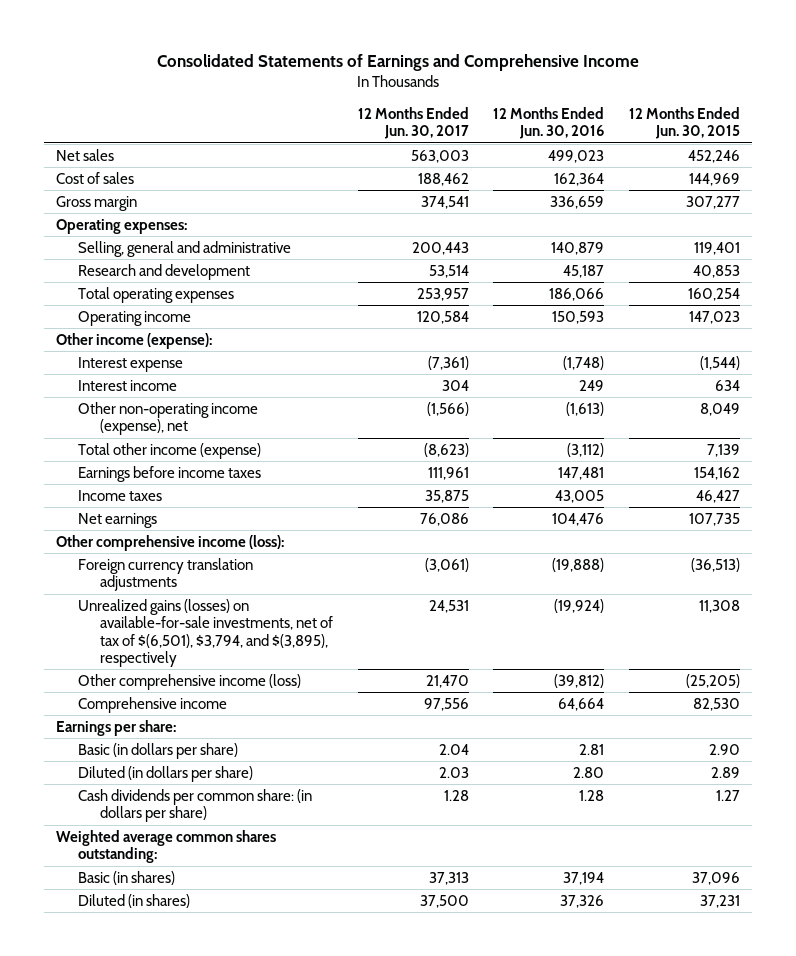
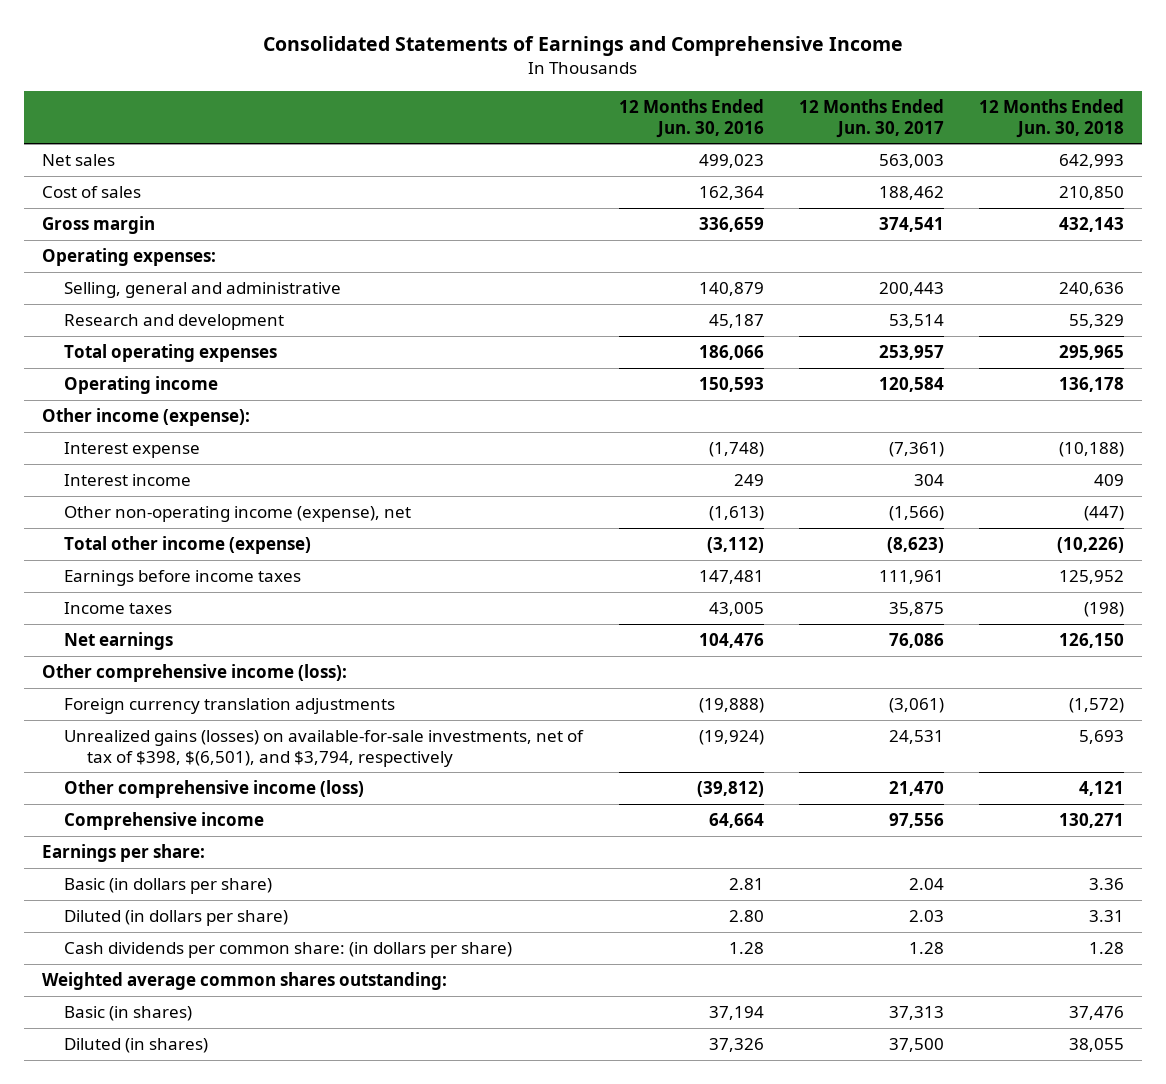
[628,106,740,140] 12 Months Ended Jun. 30, 2015 -> none
none -> [979,98,1125,138] 12 Months Ended Jun. 30, 2018
[78,598,334,667] Unrealized gains (losses) on available-for-sale investments, net of tax of $(6,501), $3,794, and $(3,895), respectively -> [64,730,585,767] Unrealized gains (losses) on available-for-sale investments, net of tax of $398, $(6,501), and $3,794, respectively

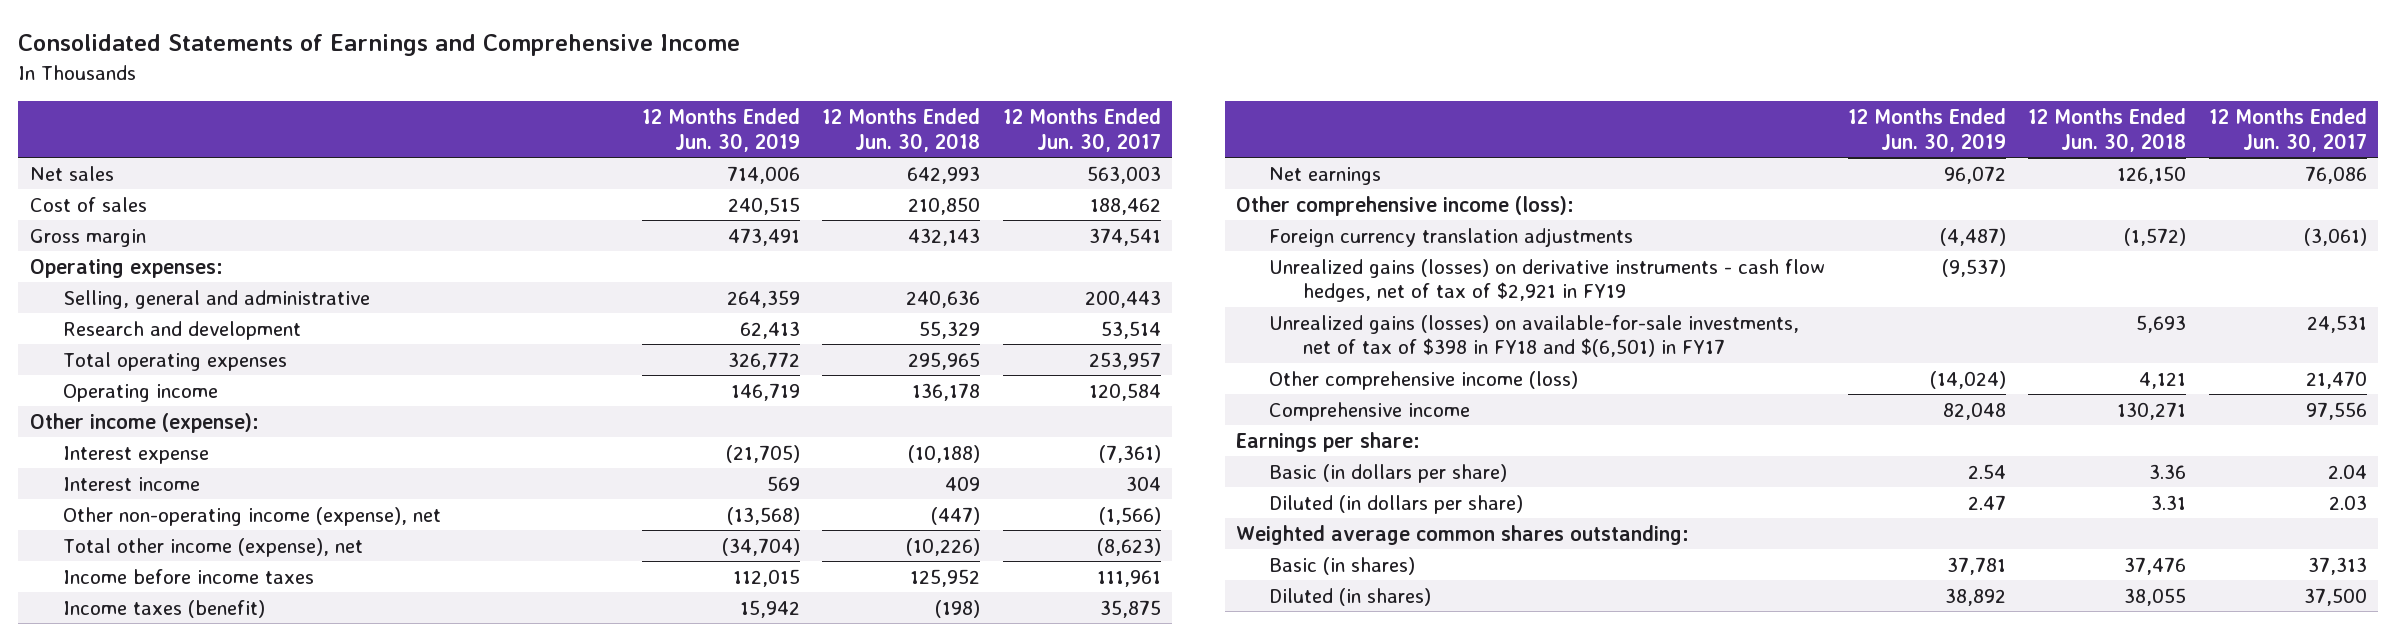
[618,98,764,138] 12 Months Ended Jun. 30, 2016 -> none
none -> [641,108,800,152] 12 Months Ended Jun. 30, 2019
[64,536,312,555] Total other income (expense) -> [63,537,364,557] Total other income (expense), net
[64,570,302,587] Earnings before income taxes -> [63,568,315,584] Income before income taxes
[64,602,173,615] Income taxes -> [63,599,266,618] Income taxes (benefit)
none -> [1269,258,1826,303] Unrealized gains (losses) on derivative instruments - cash flow hedges, net of tax of $2,921 in FY19
[64,730,585,767] Unrealized gains (losses) on available-for-sale investments, net of tax of $398, $(6,501), and $3,794, respectively -> [1269,314,1800,358] Unrealized gains (losses) on available-for-sale investments, net of tax of $398 in FY18 and $(6,501) in FY17
[64,942,513,959] Cash dividends per common share: (in dollars per share) -> none

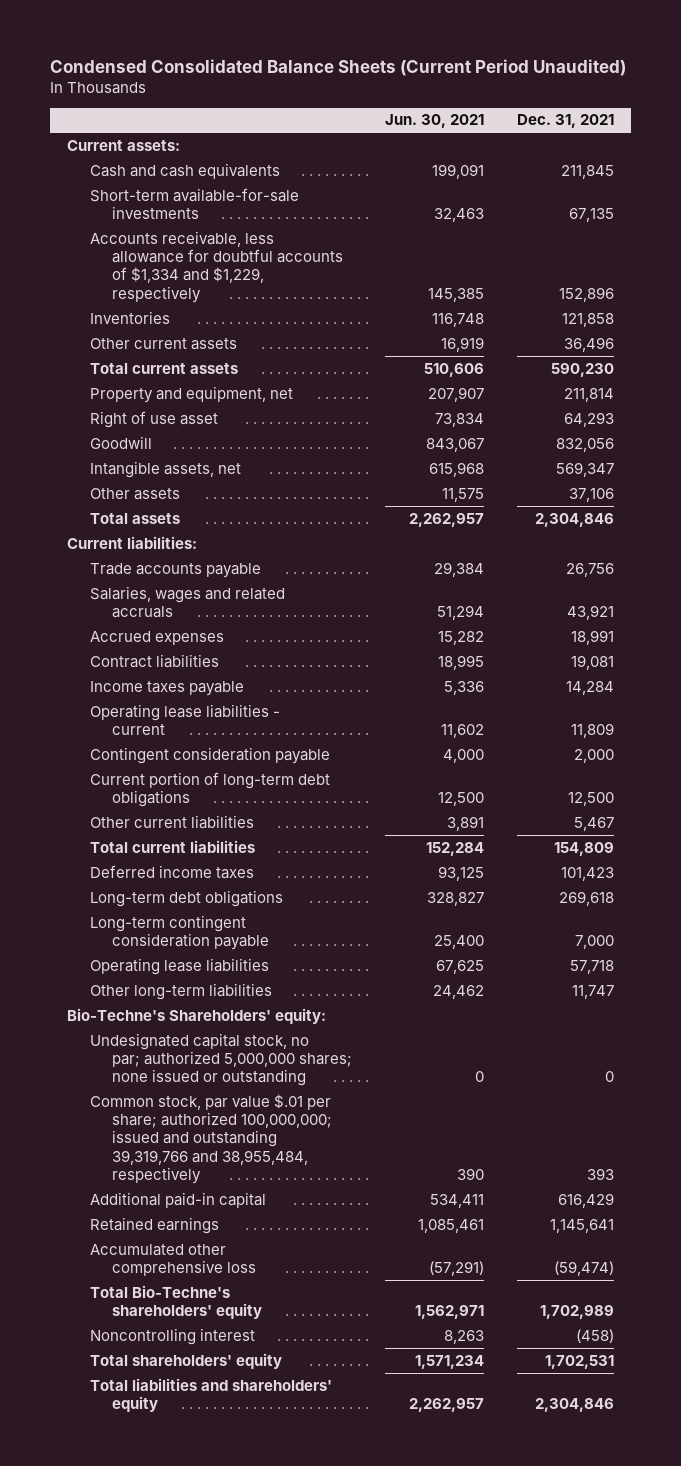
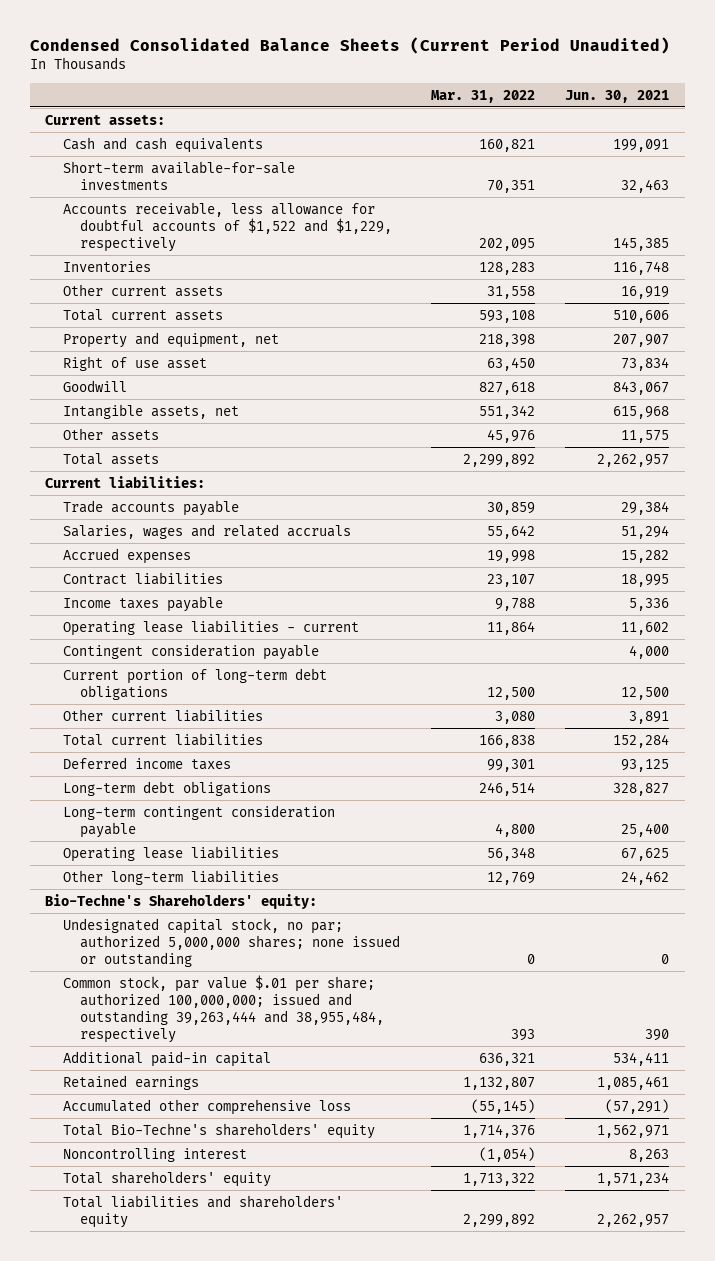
[517,114,615,129] Dec. 31, 2021 -> none
none -> [430,89,535,103] Mar. 31, 2022
[89,230,344,303] Accounts receivable, less allowance for doubtful accounts of $1,334 and $1,229, respectively -> [62,201,392,253] Accounts receivable, less allowance for doubtful accounts of $1,522 and $1,229, respectively
[89,1093,333,1184] Common stock, par value $.01 per share; authorized 100,000,000; issued and outstanding 39,319,766 and 38,955,484, respectively -> [62,974,384,1044] Common stock, par value $.01 per share; authorized 100,000,000; issued and outstanding 39,263,444 and 38,955,484, respectively

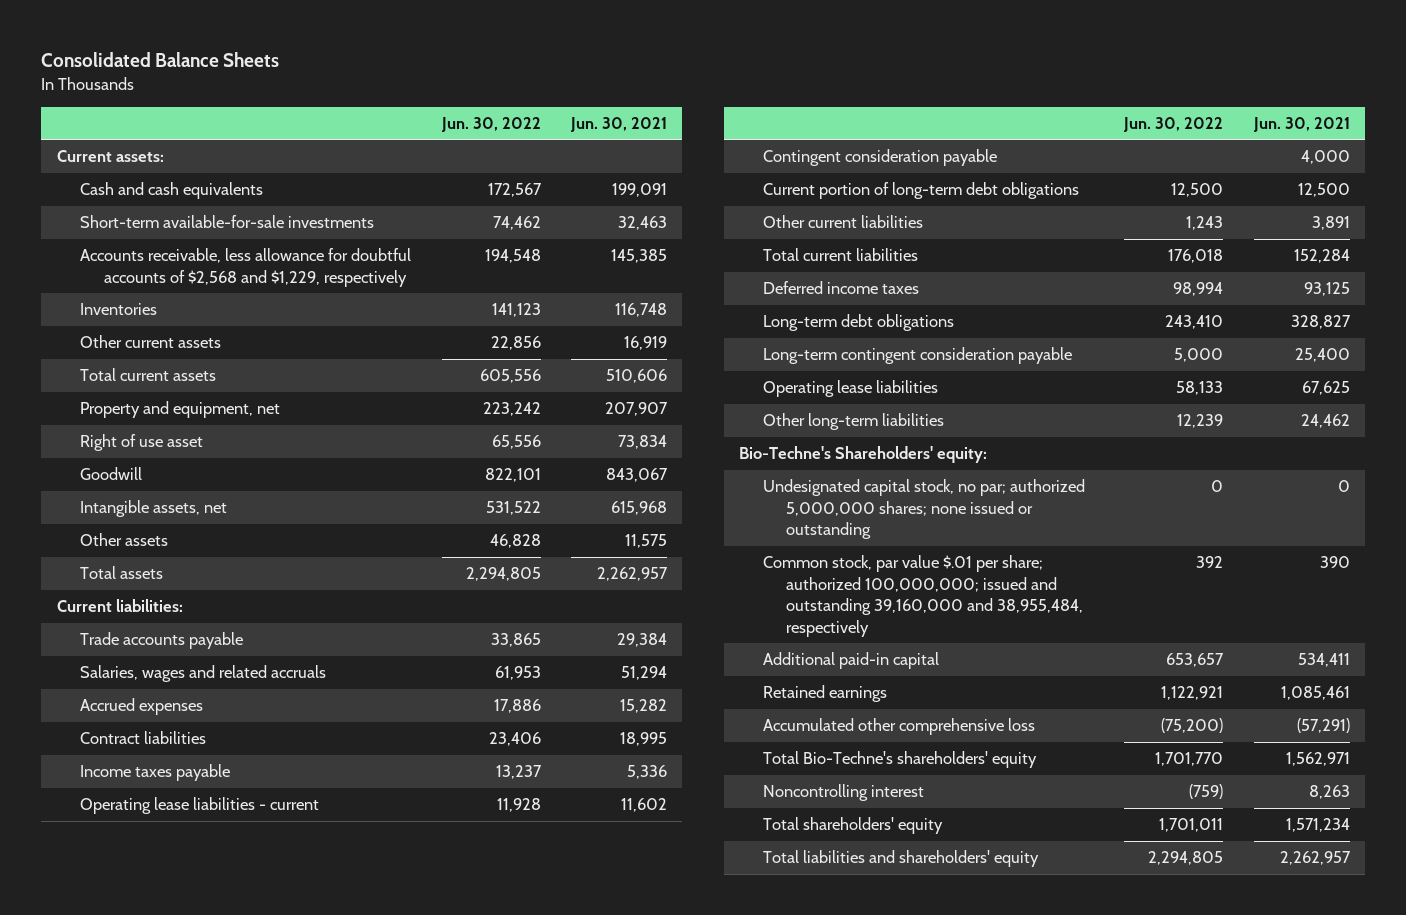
[29,37,670,55] Condensed Consolidated Balance Sheets (Current Period Unaudited) -> [41,52,280,68] Consolidated Balance Sheets
[430,89,535,103] Mar. 31, 2022 -> none
none -> [440,116,541,132] Jun. 30, 2022
[62,201,392,253] Accounts receivable, less allowance for doubtful accounts of $1,522 and $1,229, respectively -> [80,248,412,287] Accounts receivable, less allowance for doubtful accounts of $2,568 and $1,229, respectively
[62,974,384,1044] Common stock, par value $.01 per share; authorized 100,000,000; issued and outstanding 39,263,444 and 38,955,484, respectively -> [762,555,1084,637] Common stock, par value $.01 per share; authorized 100,000,000; issued and outstanding 39,160,000 and 38,955,484, respectively

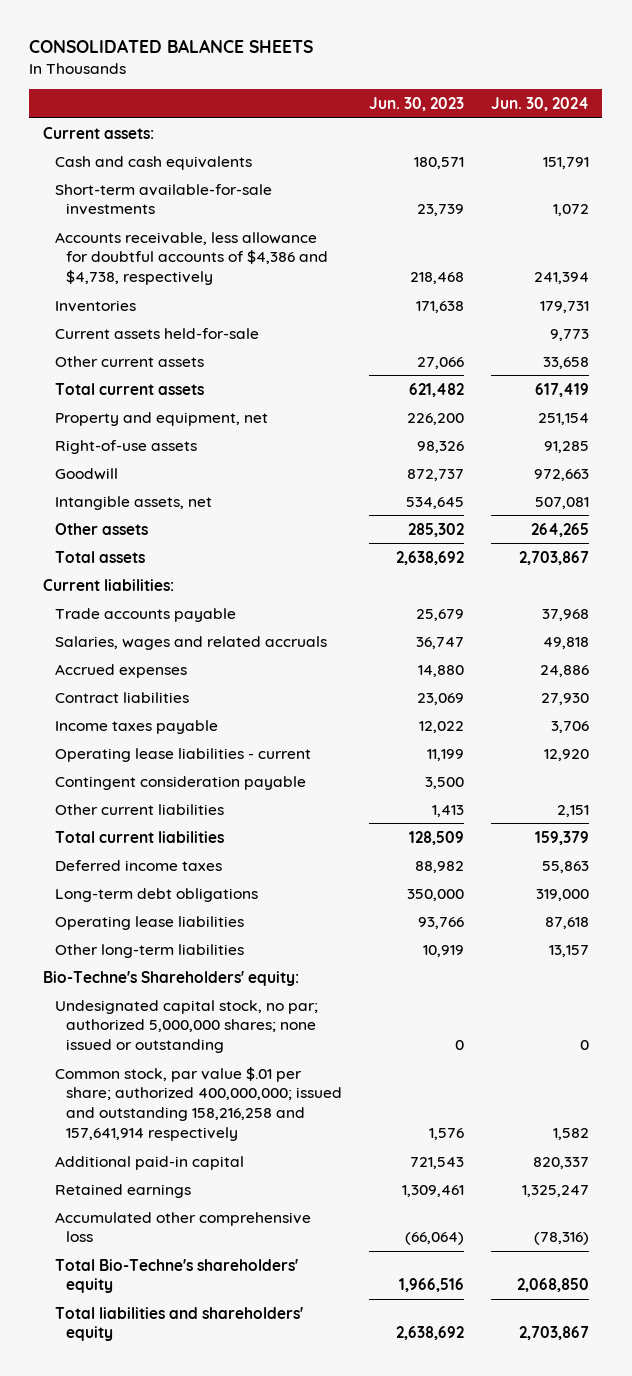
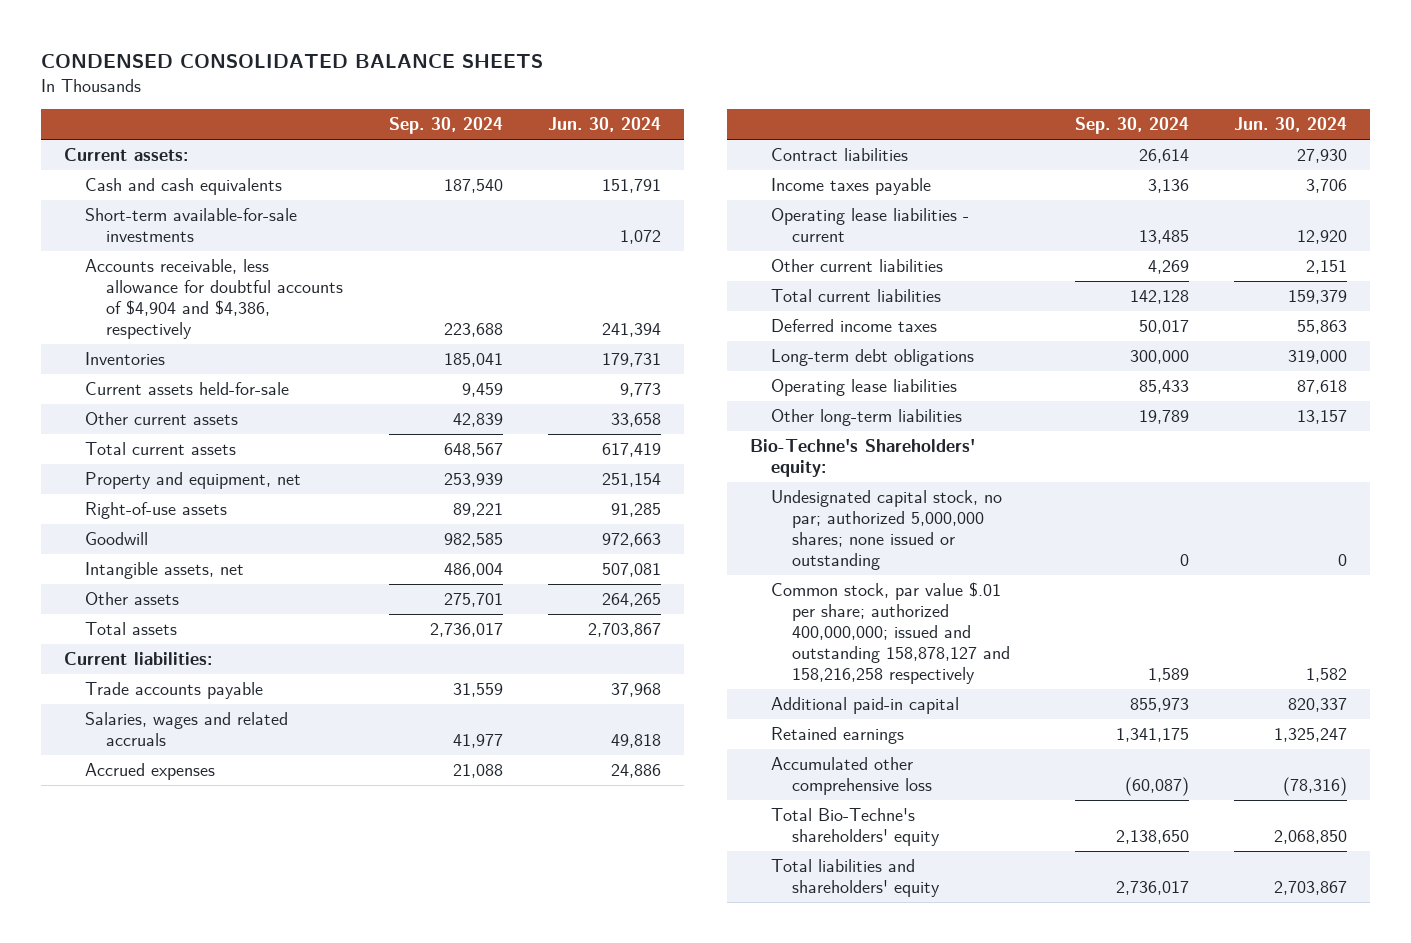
[29,39,314,54] CONSOLIDATED BALANCE SHEETS -> [41,54,544,69] CONDENSED CONSOLIDATED BALANCE SHEETS
[369,96,465,111] Jun. 30, 2023 -> none
none -> [388,117,503,135] Sep. 30, 2024
[54,231,329,286] Accounts receivable, less allowance for doubtful accounts of $4,386 and $4,738, respectively -> [85,259,344,339] Accounts receivable, less allowance for doubtful accounts of $4,904 and $4,386, respectively
[54,775,306,790] Contingent consideration payable -> none
[54,1066,343,1141] Common stock, par value $.01 per share; authorized 400,000,000; issued and outstanding 158,216,258 and 157,641,914 respectively -> [771,582,1011,684] Common stock, par value $.01 per share; authorized 400,000,000; issued and outstanding 158,878,127 and 158,216,258 respectively

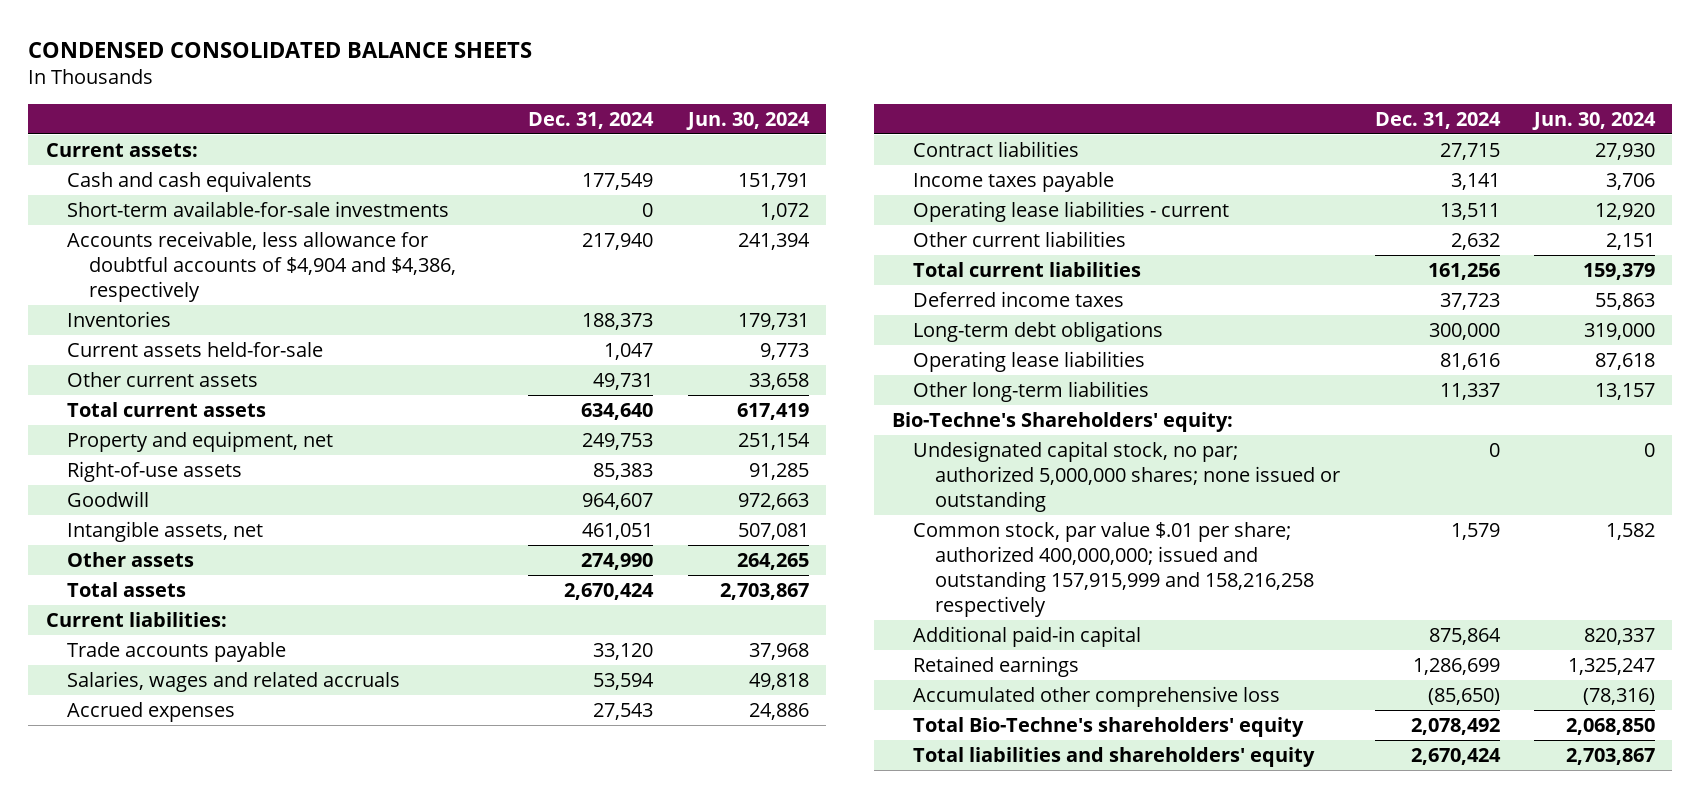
[388,117,503,135] Sep. 30, 2024 -> none
none -> [528,111,655,129] Dec. 31, 2024
[771,582,1011,684] Common stock, par value $.01 per share; authorized 400,000,000; issued and outstanding 158,878,127 and 158,216,258 respectively -> [913,522,1315,617] Common stock, par value $.01 per share; authorized 400,000,000; issued and outstanding 157,915,999 and 158,216,258 respectively

